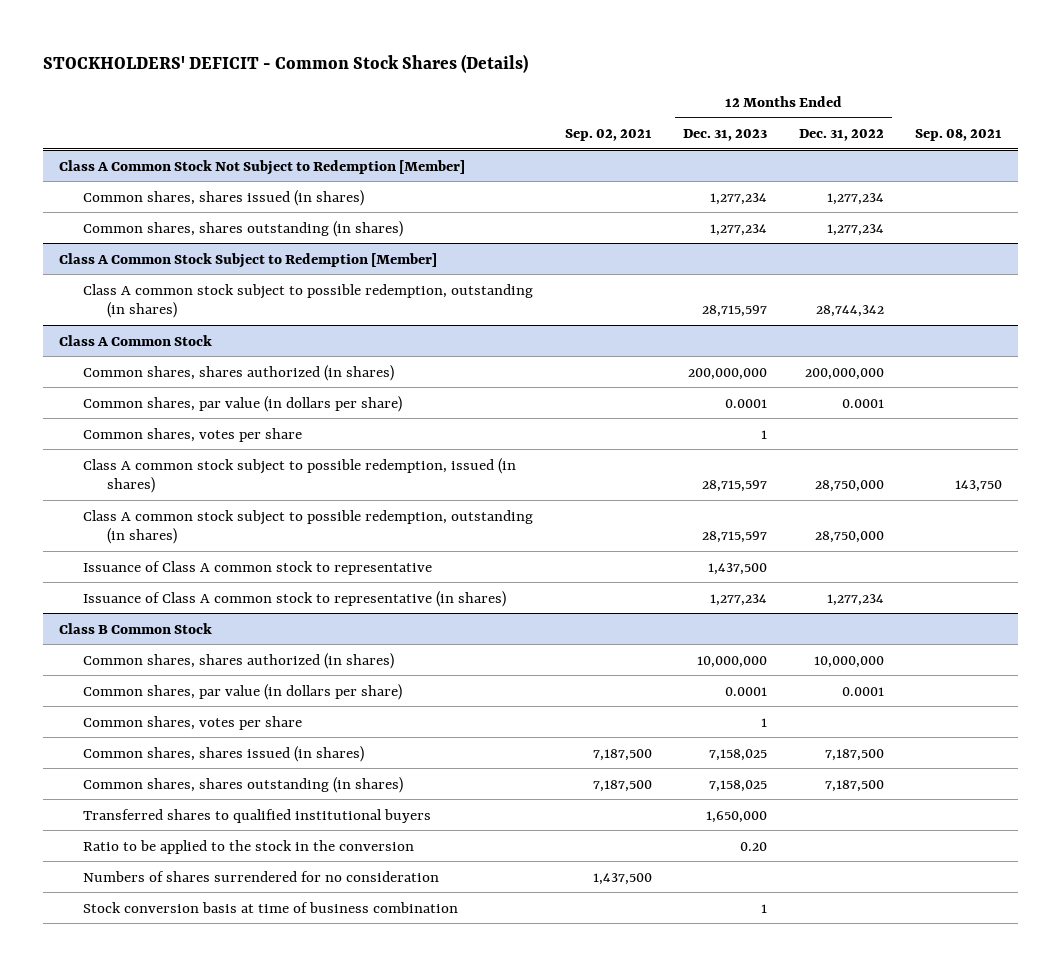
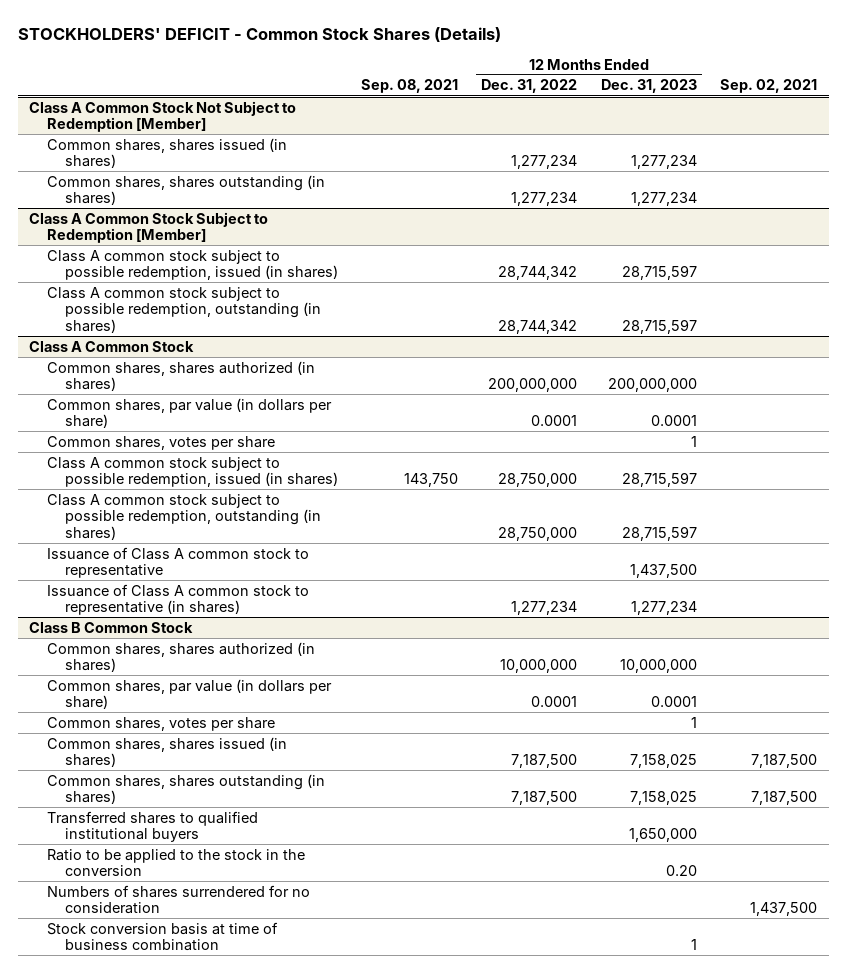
none -> [47,249,338,281] Class A common stock subject to possible redemption, issued (in shares)

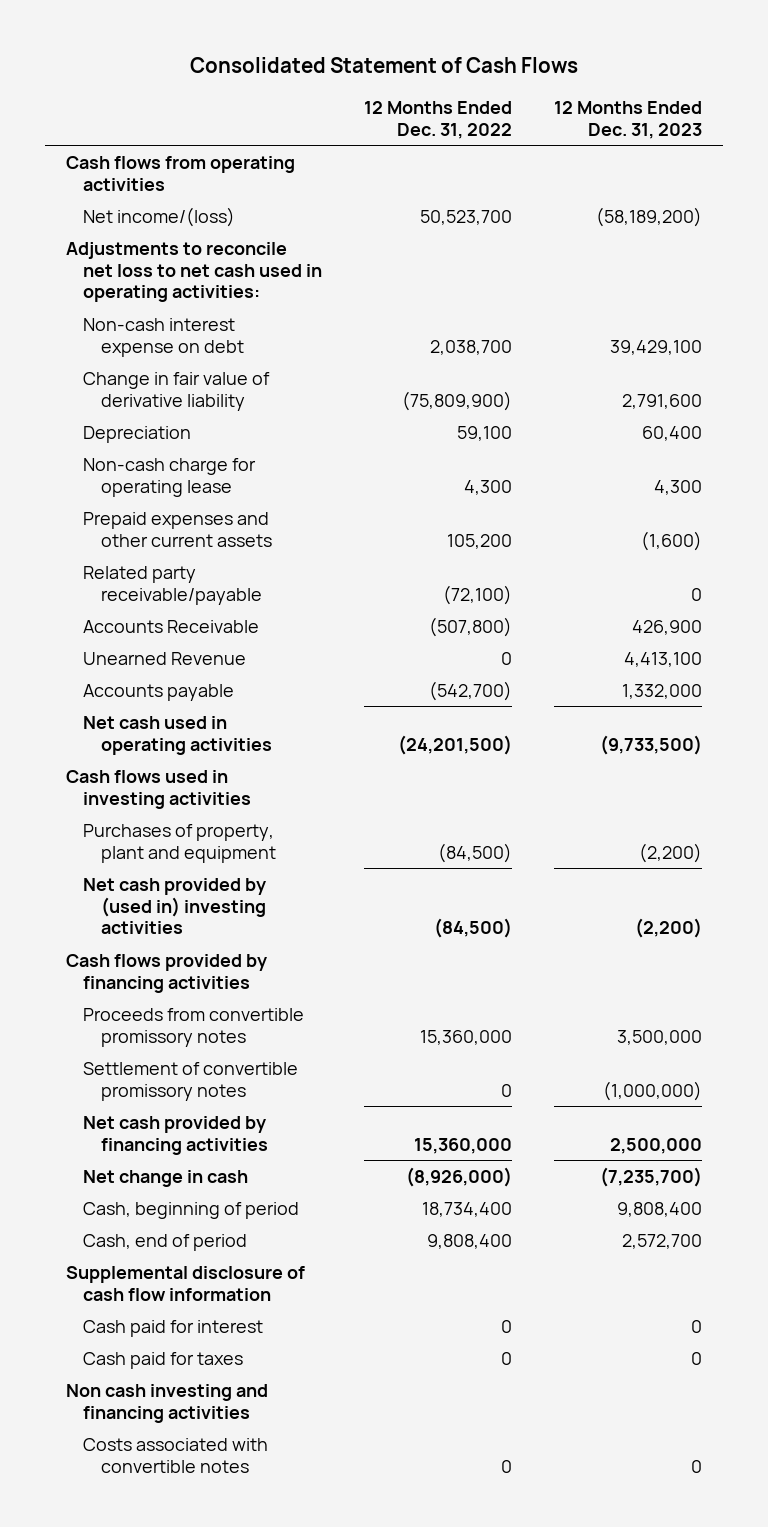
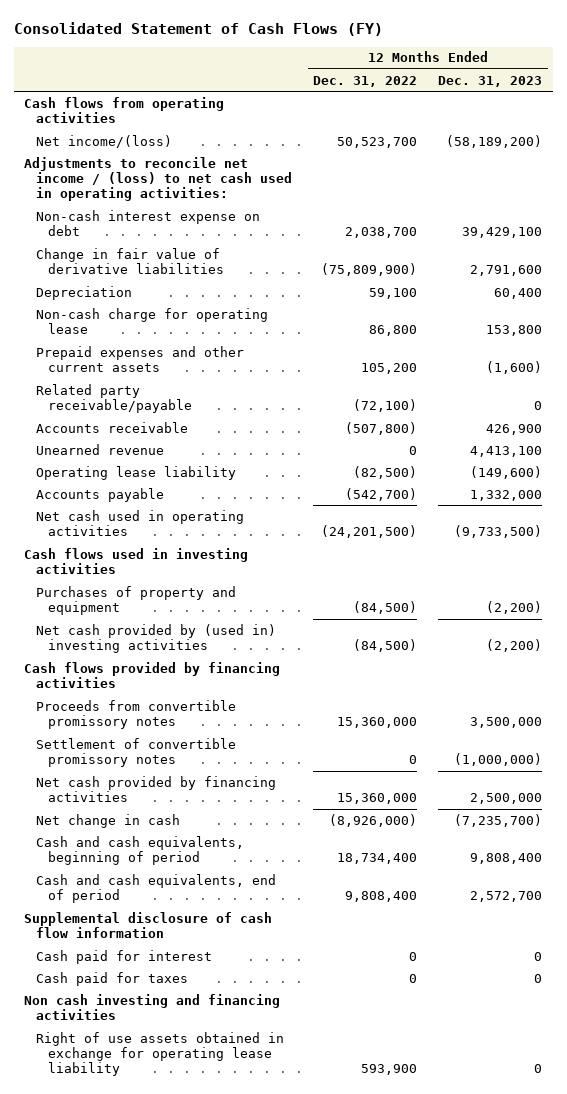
[190,57,579,74] Consolidated Statement of Cash Flows -> [13,21,383,36] Consolidated Statement of Cash Flows (FY)
[66,241,323,303] Adjustments to reconcile net loss to net cash used in operating activities: -> [24,156,293,202] Adjustments to reconcile net income / (loss) to net cash used in operating activities:
[83,371,271,411] Change in fair value of derivative liability -> [36,247,225,275] Change in fair value of derivative liabilities
[464,479,513,495] 4,300 -> [369,325,418,337] 86,800
[653,479,702,495] 4,300 -> [486,325,543,337] 153,800
[83,619,260,633] Accounts Receivable -> [36,421,189,433] Accounts receivable
[83,651,247,665] Unearned Revenue -> [36,443,165,455] Unearned revenue
none -> [36,465,237,480] Operating lease liability
[83,823,276,863] Purchases of property, plant and equipment -> [36,585,237,616] Purchases of property and equipment
[83,1201,300,1219] Cash, beginning of period -> [36,835,245,866] Cash and cash equivalents, beginning of period
[83,1233,248,1251] Cash, end of period -> [36,873,277,904] Cash and cash equivalents, end of period
[83,1437,269,1473] Costs associated with convertible notes -> none
none -> [36,1031,285,1077] Right of use assets obtained in exchange for operating lease liability

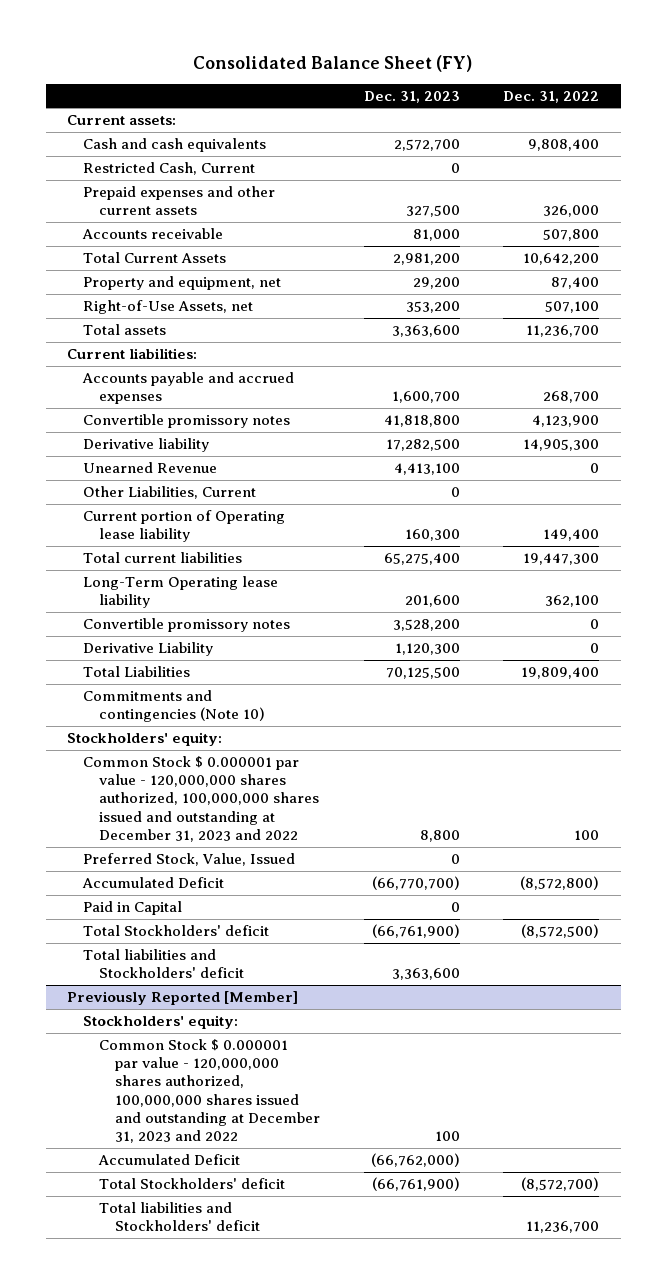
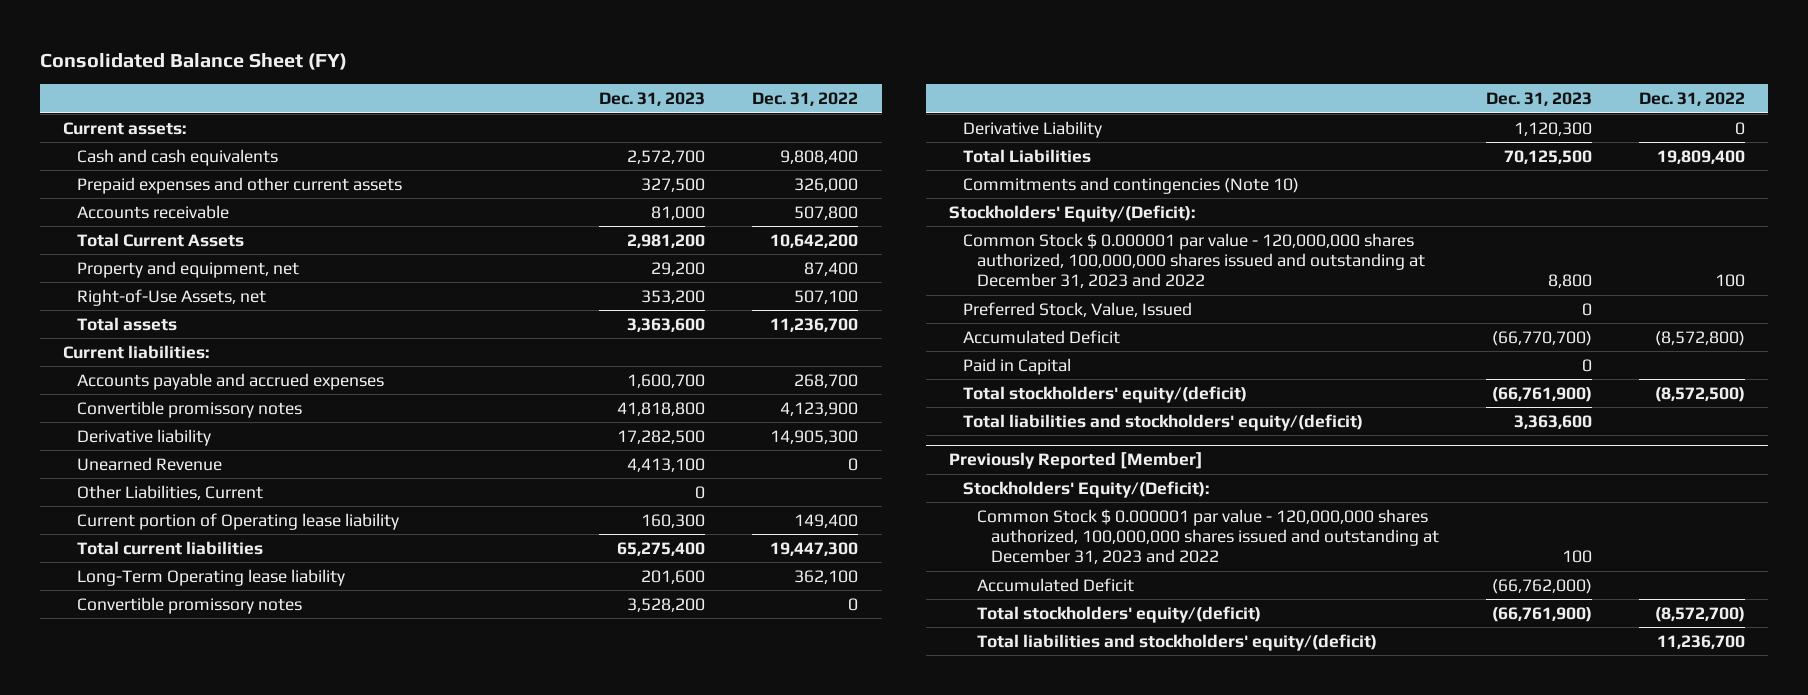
[83,161,256,175] Restricted Cash, Current -> none
[67,731,223,746] Stockholders' equity: -> [949,204,1196,222] Stockholders' Equity/(Deficit):
[83,924,270,936] Total Stockholders' deficit -> [963,385,1248,403] Total stockholders' equity/(deficit)
[83,948,245,979] Total liabilities and Stockholders' deficit -> [963,413,1364,431] Total liabilities and stockholders' equity/(deficit)
[83,1014,239,1029] Stockholders' equity: -> [963,480,1210,498] Stockholders' Equity/(Deficit):
[99,1177,286,1189] Total Stockholders' deficit -> [976,605,1261,623] Total stockholders' equity/(deficit)
[99,1201,261,1232] Total liabilities and Stockholders' deficit -> [976,633,1377,651] Total liabilities and stockholders' equity/(deficit)

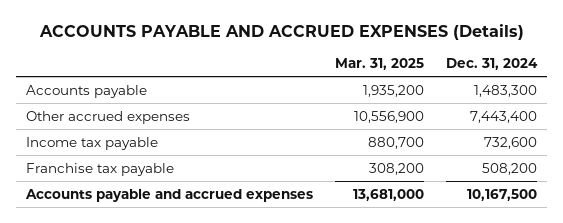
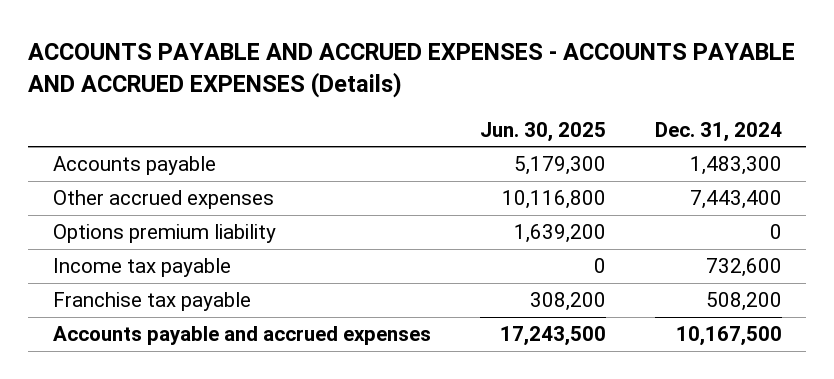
[38,24,524,41] ACCOUNTS PAYABLE AND ACCRUED EXPENSES (Details) -> [28,43,796,99] ACCOUNTS PAYABLE AND ACCRUED EXPENSES - ACCOUNTS PAYABLE AND ACCRUED EXPENSES (Details)
[335,58,425,71] Mar. 31, 2025 -> none
none -> [479,121,606,142] Jun. 30, 2025
none -> [52,224,276,244] Options premium liability

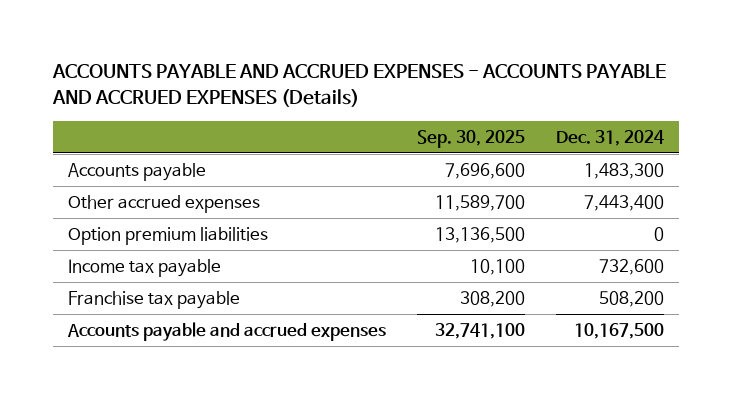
[479,121,606,142] Jun. 30, 2025 -> none
none -> [416,129,525,148] Sep. 30, 2025
[52,224,276,244] Options premium liability -> [68,226,269,245] Option premium liabilities

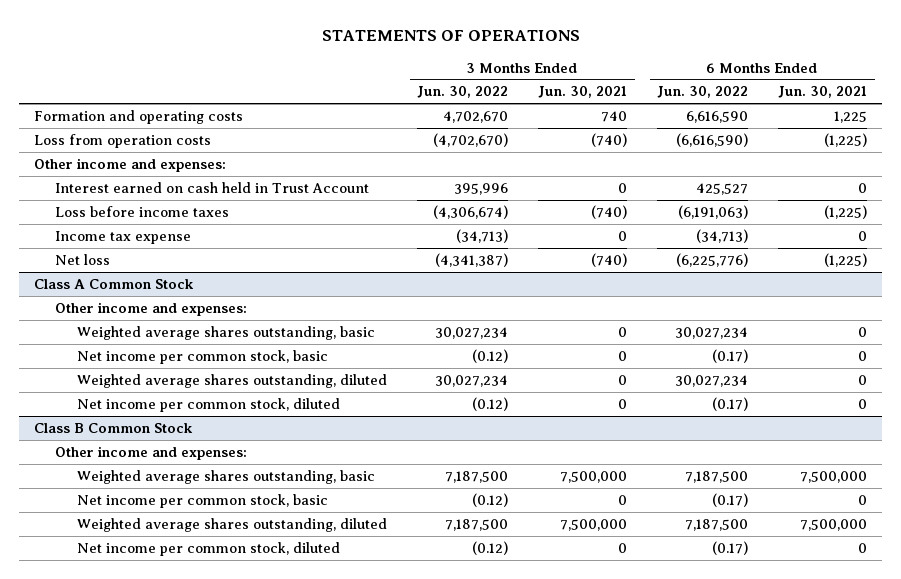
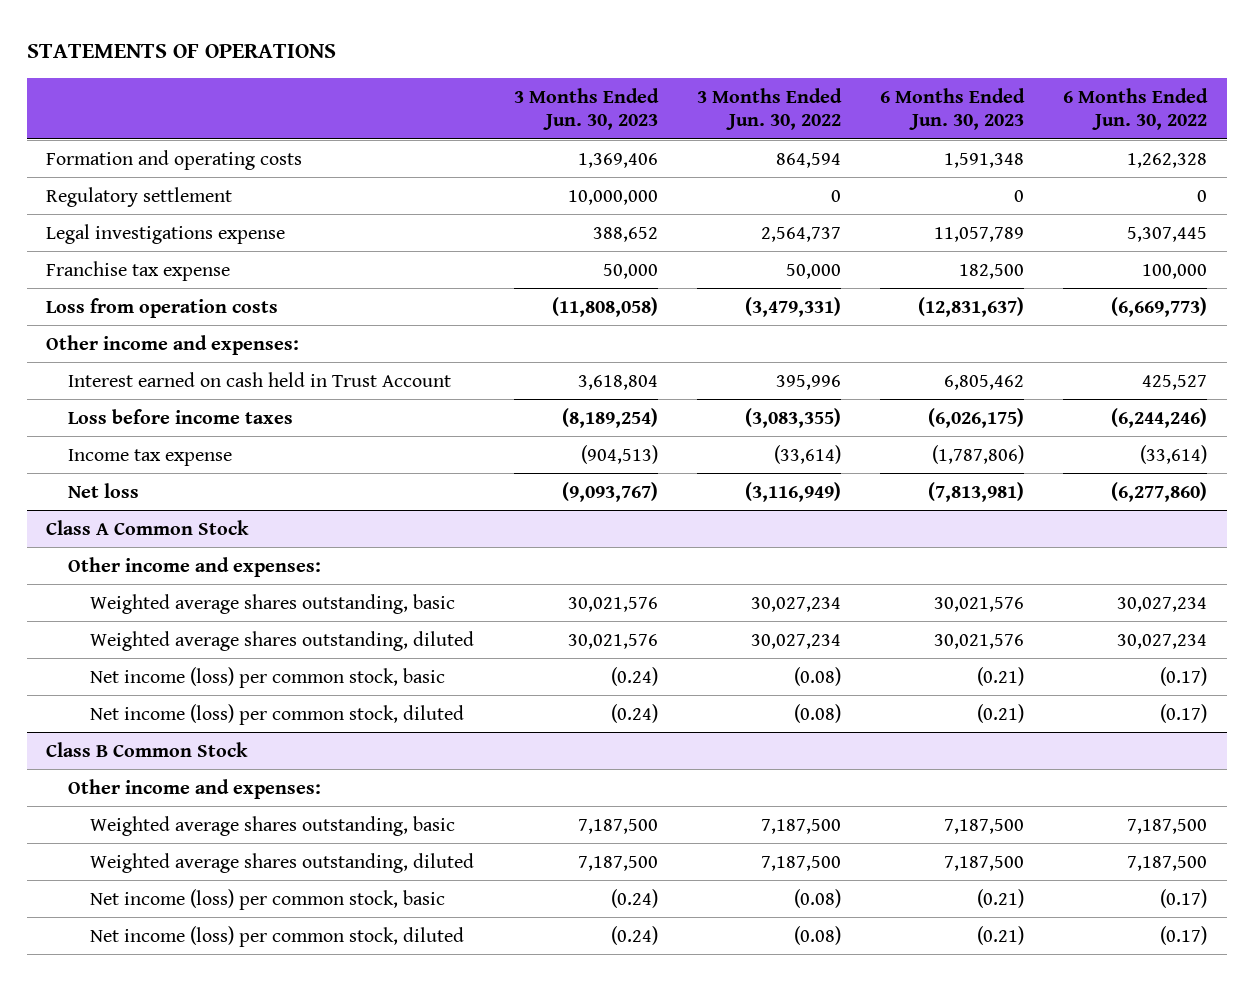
[538,86,628,99] Jun. 30, 2021 -> none
[778,86,868,99] Jun. 30, 2021 -> none
none -> [513,87,659,131] 3 Months Ended Jun. 30, 2023
none -> [879,87,1025,131] 6 Months Ended Jun. 30, 2023
[443,110,509,123] 4,702,670 -> [775,152,841,168] 864,594
[686,110,749,123] 6,616,590 -> [1127,152,1208,168] 1,262,328
none -> [46,186,233,207] Regulatory settlement
none -> [46,223,286,244] Legal investigations expense
none -> [46,260,231,281] Franchise tax expense
[433,132,509,147] (4,702,670) -> [744,296,841,317] (3,479,331)
[676,132,749,147] (6,616,590) -> [1111,296,1208,317] (6,669,773)
[433,204,509,219] (4,306,674) -> [744,407,841,428] (3,083,355)
[678,204,749,219] (6,191,063) -> [1111,407,1208,428] (6,244,246)
[456,228,509,243] (34,713) -> [773,444,841,464] (33,614)
[696,228,749,243] (34,713) -> [1140,444,1208,464] (33,614)
[435,252,509,267] (4,341,387) -> [744,481,841,502] (3,116,949)
[676,252,749,267] (6,225,776) -> [1111,481,1208,502] (6,277,860)
[77,349,329,364] Net income per common stock, basic -> none
none -> [90,666,446,688] Net income (loss) per common stock, basic
[77,397,341,412] Net income per common stock, diluted -> [90,703,465,725] Net income (loss) per common stock, diluted
[472,396,509,411] (0.12) -> [793,703,841,723] (0.08)
[77,493,329,508] Net income per common stock, basic -> none
none -> [90,888,446,910] Net income (loss) per common stock, basic
[77,541,341,556] Net income per common stock, diluted -> [90,925,465,947] Net income (loss) per common stock, diluted
[472,540,509,555] (0.12) -> [793,925,841,945] (0.08)

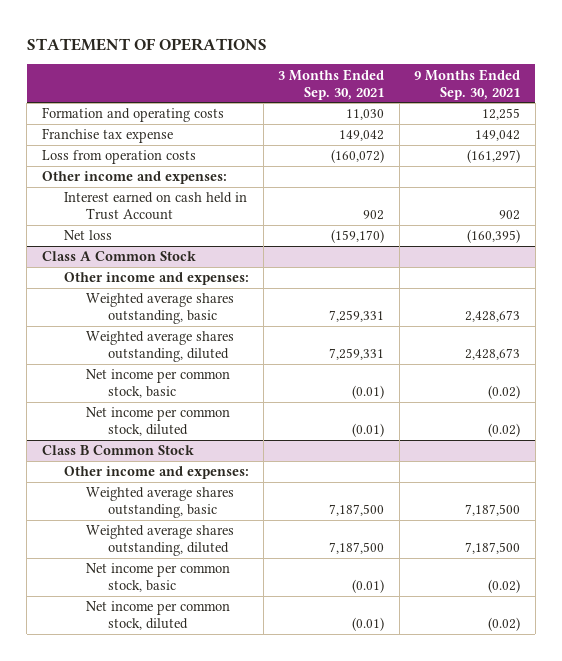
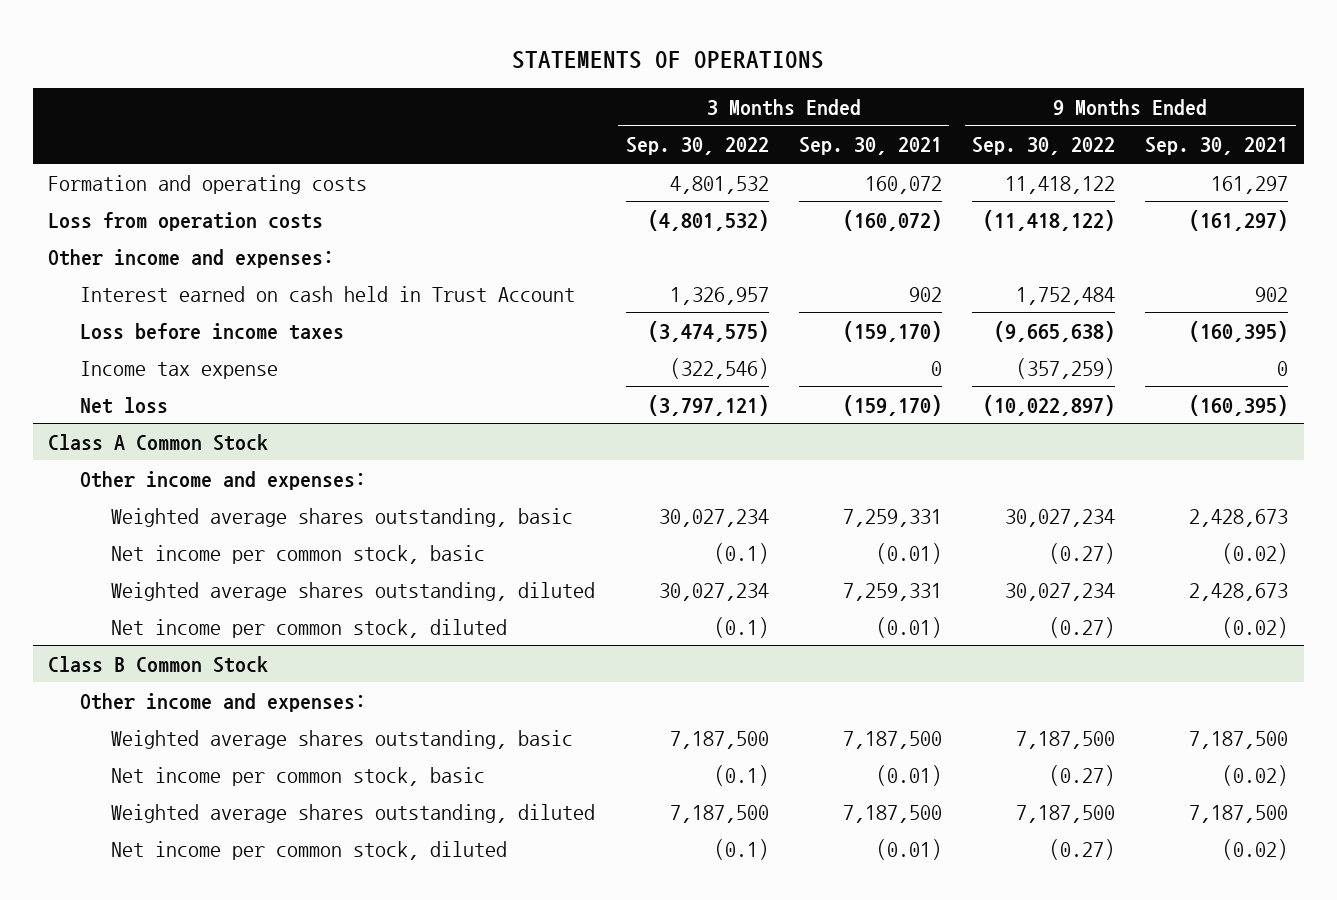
[26,37,267,51] STATEMENT OF OPERATIONS -> [512,50,825,69] STATEMENTS OF OPERATIONS
none -> [625,137,769,156] Sep. 30, 2022
none -> [972,137,1116,156] Sep. 30, 2022
[41,128,173,144] Franchise tax expense -> none
[346,109,385,121] 11,030 -> [864,175,942,194] 160,072
[482,108,521,121] 12,255 -> [1211,175,1289,194] 161,297
none -> [79,322,344,340] Loss before income taxes
none -> [79,360,278,379] Income tax expense
[85,331,234,363] Weighted average shares outstanding, diluted -> [111,581,596,601] Weighted average shares outstanding, diluted
[85,525,234,557] Weighted average shares outstanding, diluted -> [111,803,596,823] Weighted average shares outstanding, diluted

